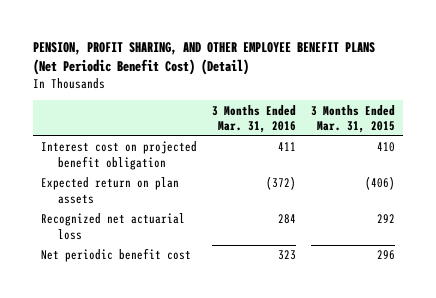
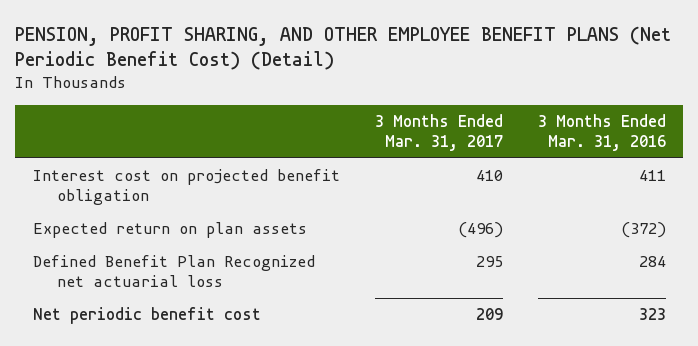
[311,104,396,134] 3 Months Ended Mar. 31, 2015 -> none
none -> [374,113,503,152] 3 Months Ended Mar. 31, 2017
[40,213,185,240] Recognized net actuarial loss -> [32,255,315,288] Defined Benefit Plan Recognized net actuarial loss

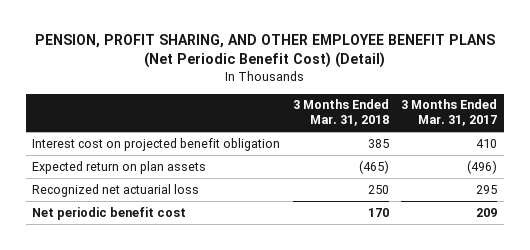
[537,113,666,152] 3 Months Ended Mar. 31, 2016 -> none
none -> [292,99,389,127] 3 Months Ended Mar. 31, 2018
[32,255,315,288] Defined Benefit Plan Recognized net actuarial loss -> [32,183,200,197] Recognized net actuarial loss

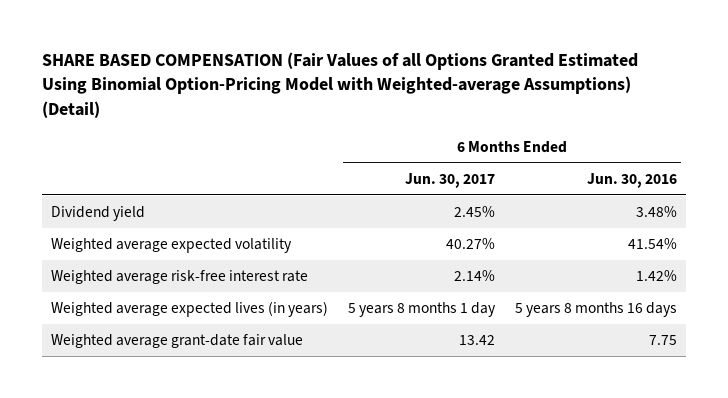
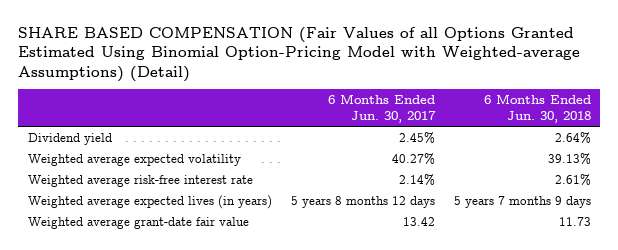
[586,172,677,188] Jun. 30, 2016 -> none
none -> [483,94,591,124] 6 Months Ended Jun. 30, 2018
[348,302,497,318] 5 years 8 months 1 day -> [290,195,435,208] 5 years 8 months 12 days

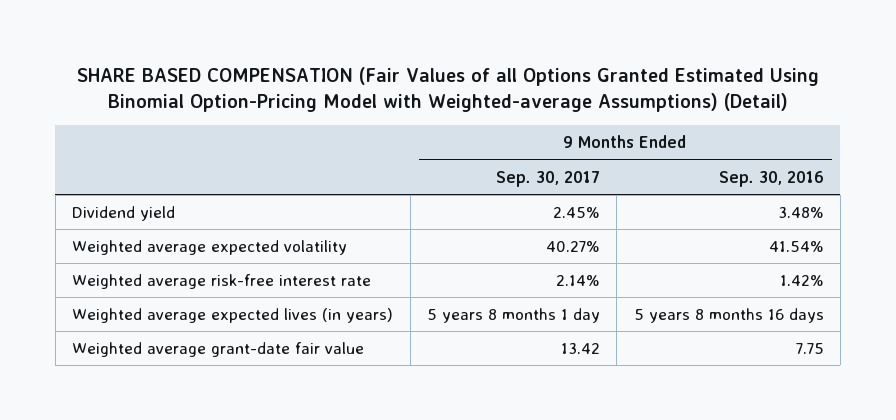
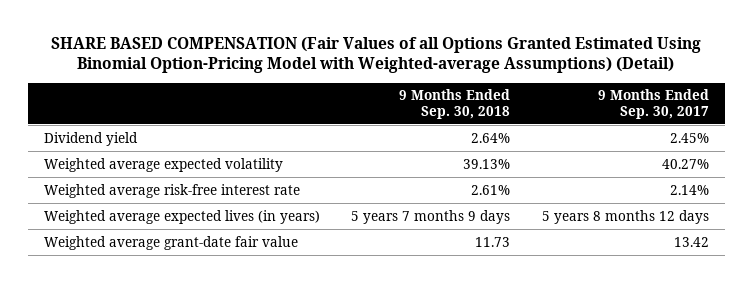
[718,170,824,187] Sep. 30, 2016 -> none
none -> [399,89,511,119] 9 Months Ended Sep. 30, 2018
[426,308,600,324] 5 years 8 months 1 day -> [542,209,710,224] 5 years 8 months 12 days

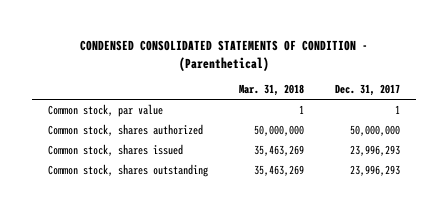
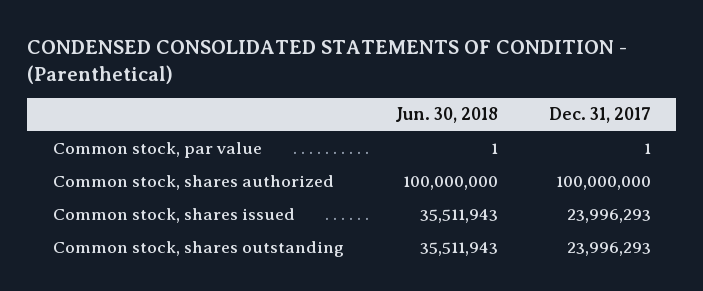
[239,84,305,97] Mar. 31, 2018 -> none
none -> [394,107,498,124] Jun. 30, 2018
[350,125,401,137] 50,000,000 -> [555,176,651,191] 100,000,000

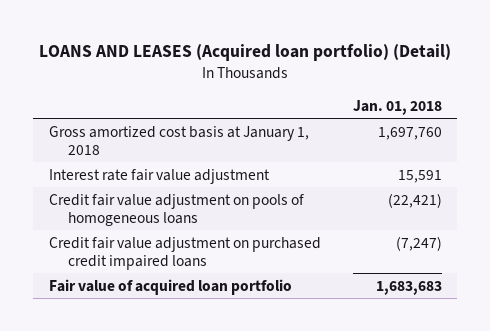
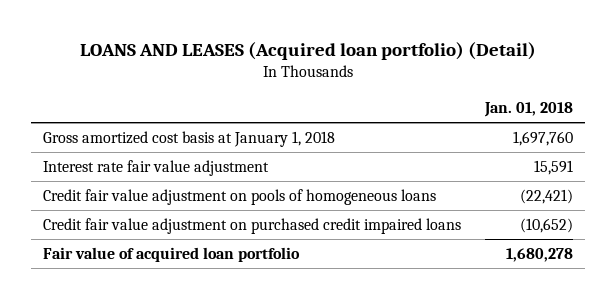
[395,235,442,251] (7,247) -> [519,218,573,234] (10,652)
[375,280,442,295] 1,683,683 -> [505,248,573,263] 1,680,278

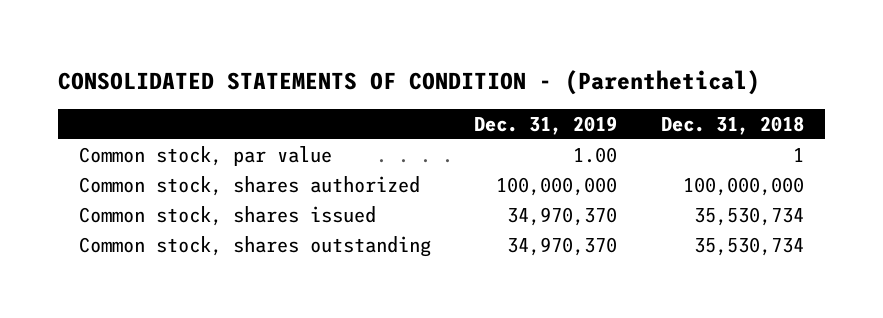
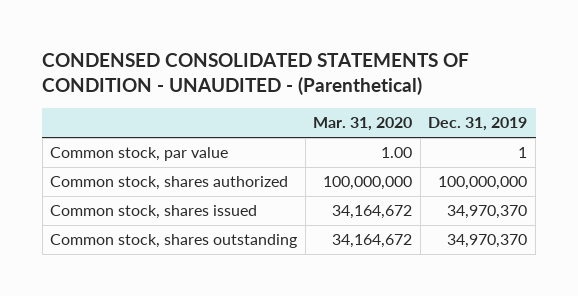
[57,69,760,95] CONSOLIDATED STATEMENTS OF CONDITION - (Parenthetical) -> [42,52,470,95] CONDENSED CONSOLIDATED STATEMENTS OF CONDITION - UNAUDITED - (Parenthetical)
[660,115,804,135] Dec. 31, 2018 -> none
none -> [313,117,413,132] Mar. 31, 2020
[573,146,618,163] 1.00 -> [518,147,528,159] 1

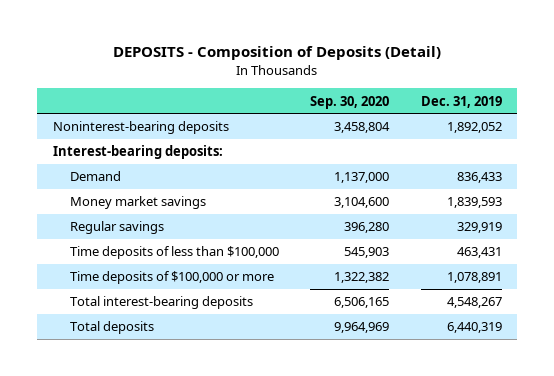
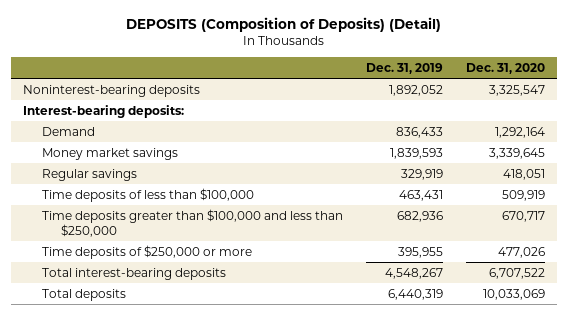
[113,46,442,61] DEPOSITS - Composition of Deposits (Detail) -> [125,17,441,33] DEPOSITS (Composition of Deposits) (Detail)
[310,95,390,109] Sep. 30, 2020 -> none
none -> [466,62,546,74] Dec. 31, 2020
none -> [41,208,343,237] Time deposits greater than $100,000 and less than $250,000
[70,271,275,285] Time deposits of $100,000 or more -> [41,244,252,259] Time deposits of $250,000 or more
[446,272,502,284] 1,078,891 -> [397,246,443,258] 395,955

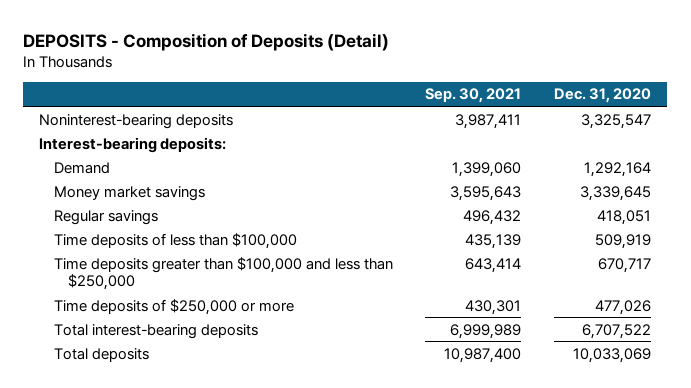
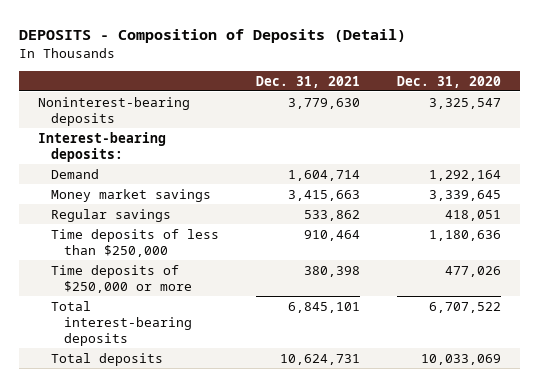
[425,88,522,104] Sep. 30, 2021 -> none
none -> [255,75,360,88] Dec. 31, 2021
[53,256,393,291] Time deposits greater than $100,000 and less than $250,000 -> none
[53,232,297,249] Time deposits of less than $100,000 -> [50,228,219,257] Time deposits of less than $250,000
[595,233,652,249] 509,919 -> [429,229,502,241] 1,180,636

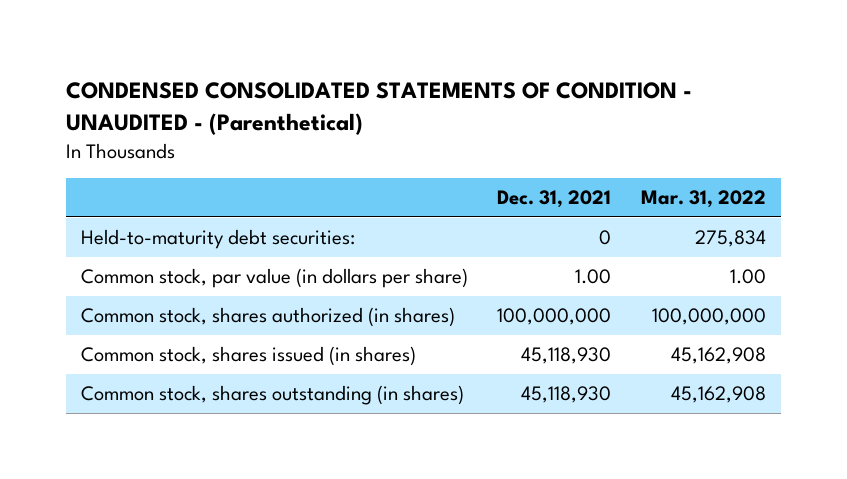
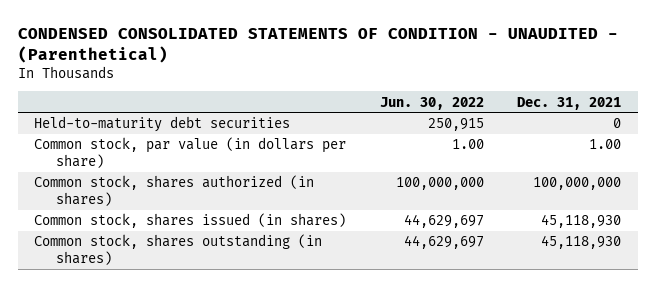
[640,190,766,209] Mar. 31, 2022 -> none
none -> [379,96,484,110] Jun. 30, 2022
[81,229,356,250] Held-to-maturity debt securities: -> [34,116,291,133] Held-to-maturity debt securities

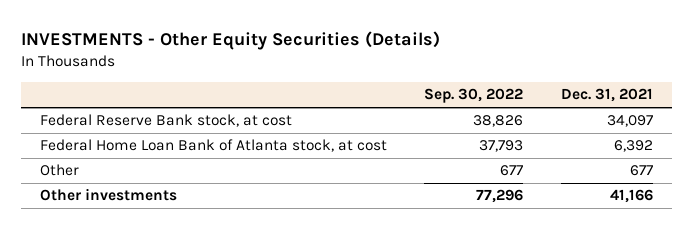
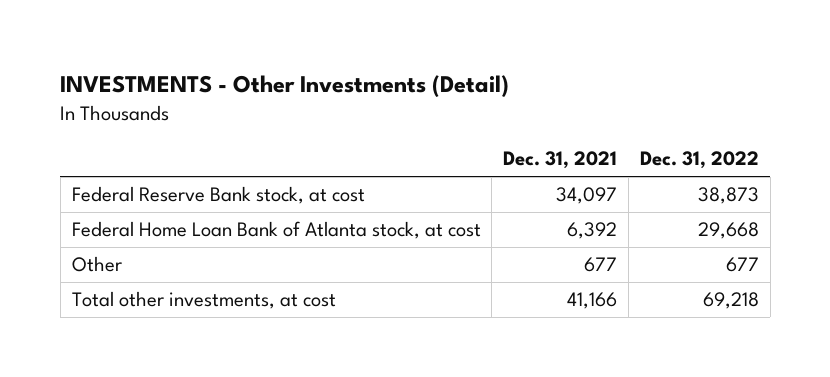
[20,31,440,51] INVESTMENTS - Other Equity Securities (Details) -> [60,75,510,98] INVESTMENTS - Other Investments (Detail)
[424,88,524,104] Sep. 30, 2022 -> none
none -> [639,151,759,170] Dec. 31, 2022
[39,188,177,202] Other investments -> [71,291,336,310] Total other investments, at cost

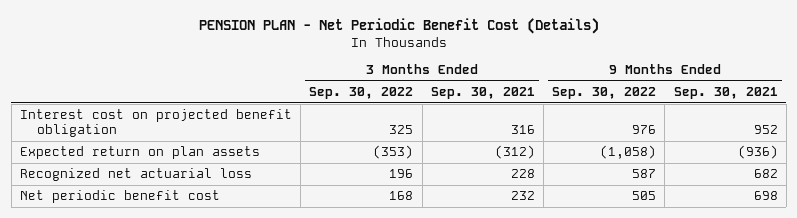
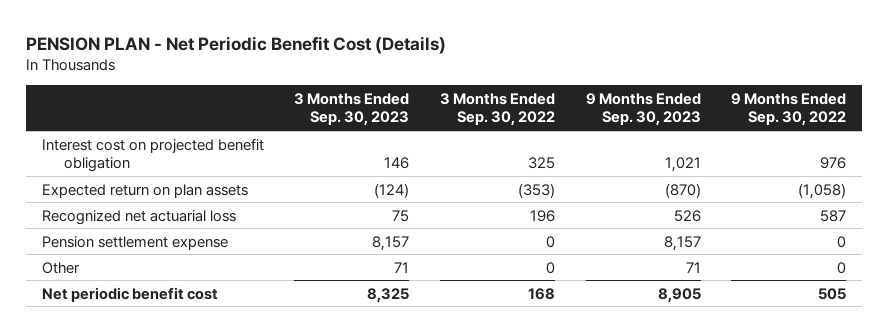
[430,87,535,100] Sep. 30, 2021 -> none
[673,87,778,100] Sep. 30, 2021 -> none
none -> [294,92,410,127] 3 Months Ended Sep. 30, 2023
none -> [585,92,701,127] 9 Months Ended Sep. 30, 2023
none -> [41,235,228,250] Pension settlement expense
none -> [41,261,80,274] Other

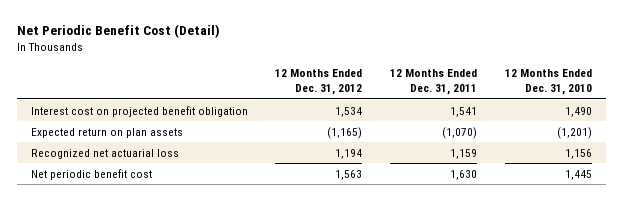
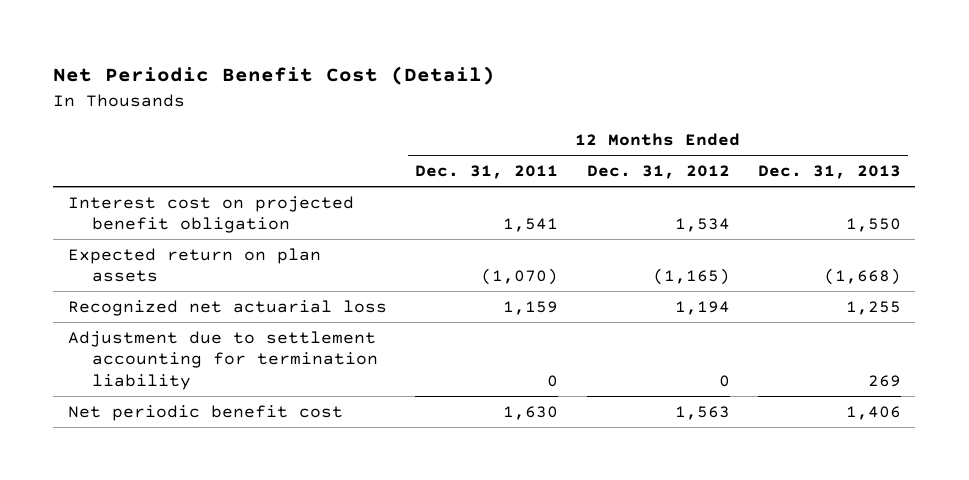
[504,69,592,96] 12 Months Ended Dec. 31, 2010 -> none
none -> [758,165,902,180] Dec. 31, 2013
none -> [67,330,379,390] Adjustment due to settlement accounting for termination liability

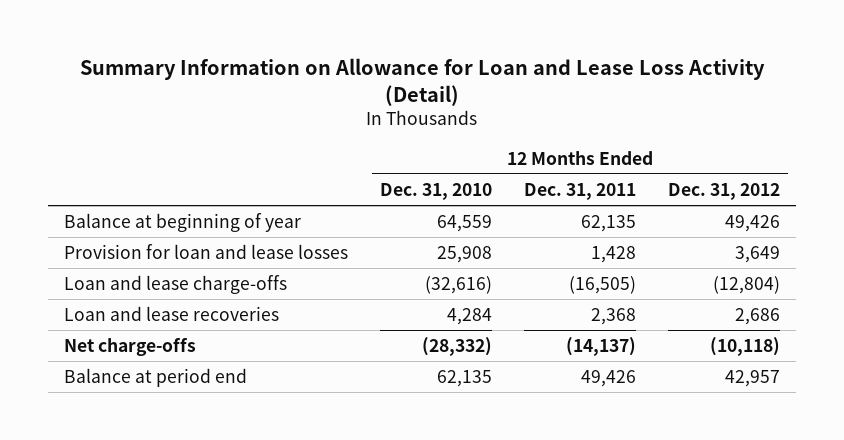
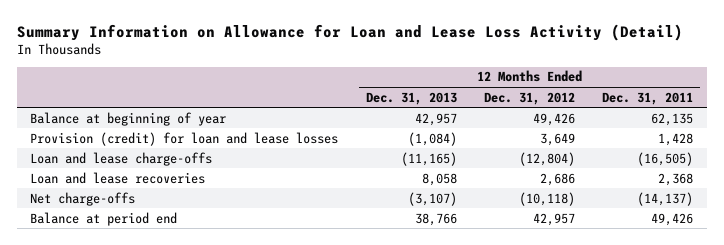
[379,182,492,200] Dec. 31, 2010 -> none
none -> [365,91,457,105] Dec. 31, 2013
[64,243,349,259] Provision for loan and lease losses -> [30,131,339,146] Provision (credit) for loan and lease losses

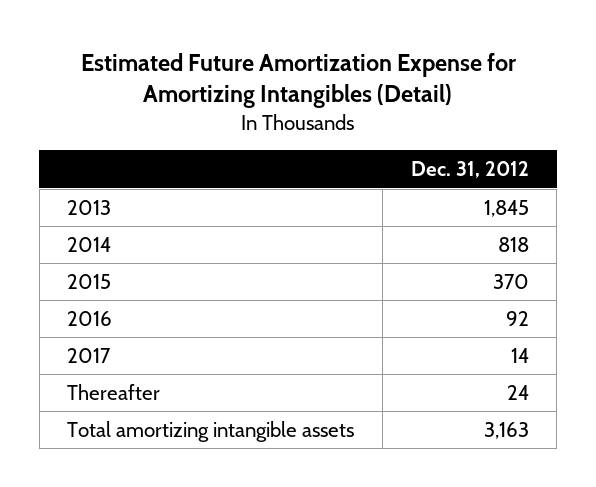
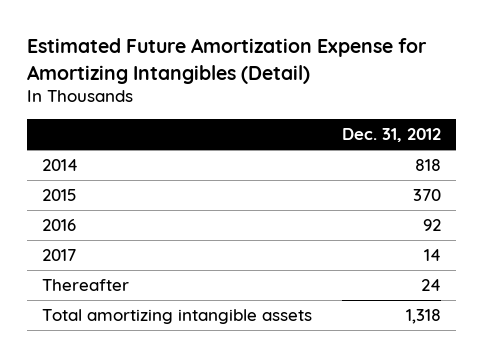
[67,199,112,215] 2013 -> none
[483,421,529,439] 3,163 -> [406,309,442,325] 1,318

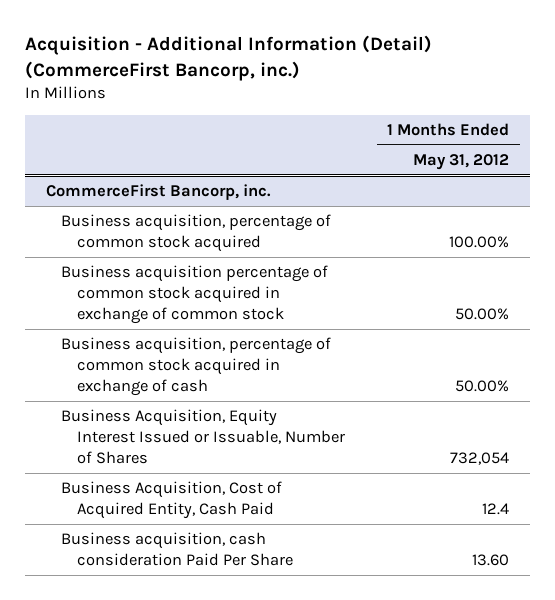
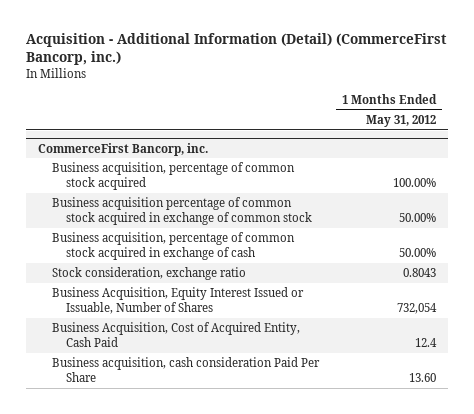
none -> [51,267,246,281] Stock consideration, exchange ratio

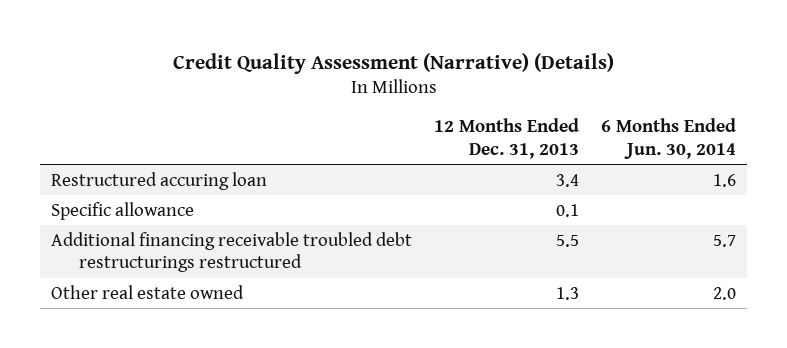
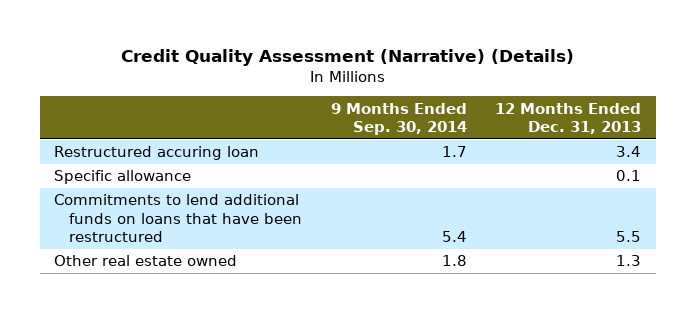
[601,118,737,160] 6 Months Ended Jun. 30, 2014 -> none
none -> [330,102,467,135] 9 Months Ended Sep. 30, 2014
[51,231,413,273] Additional financing receivable troubled debt restructurings restructured -> [53,194,303,242] Commitments to lend additional funds on loans that have been restructured

